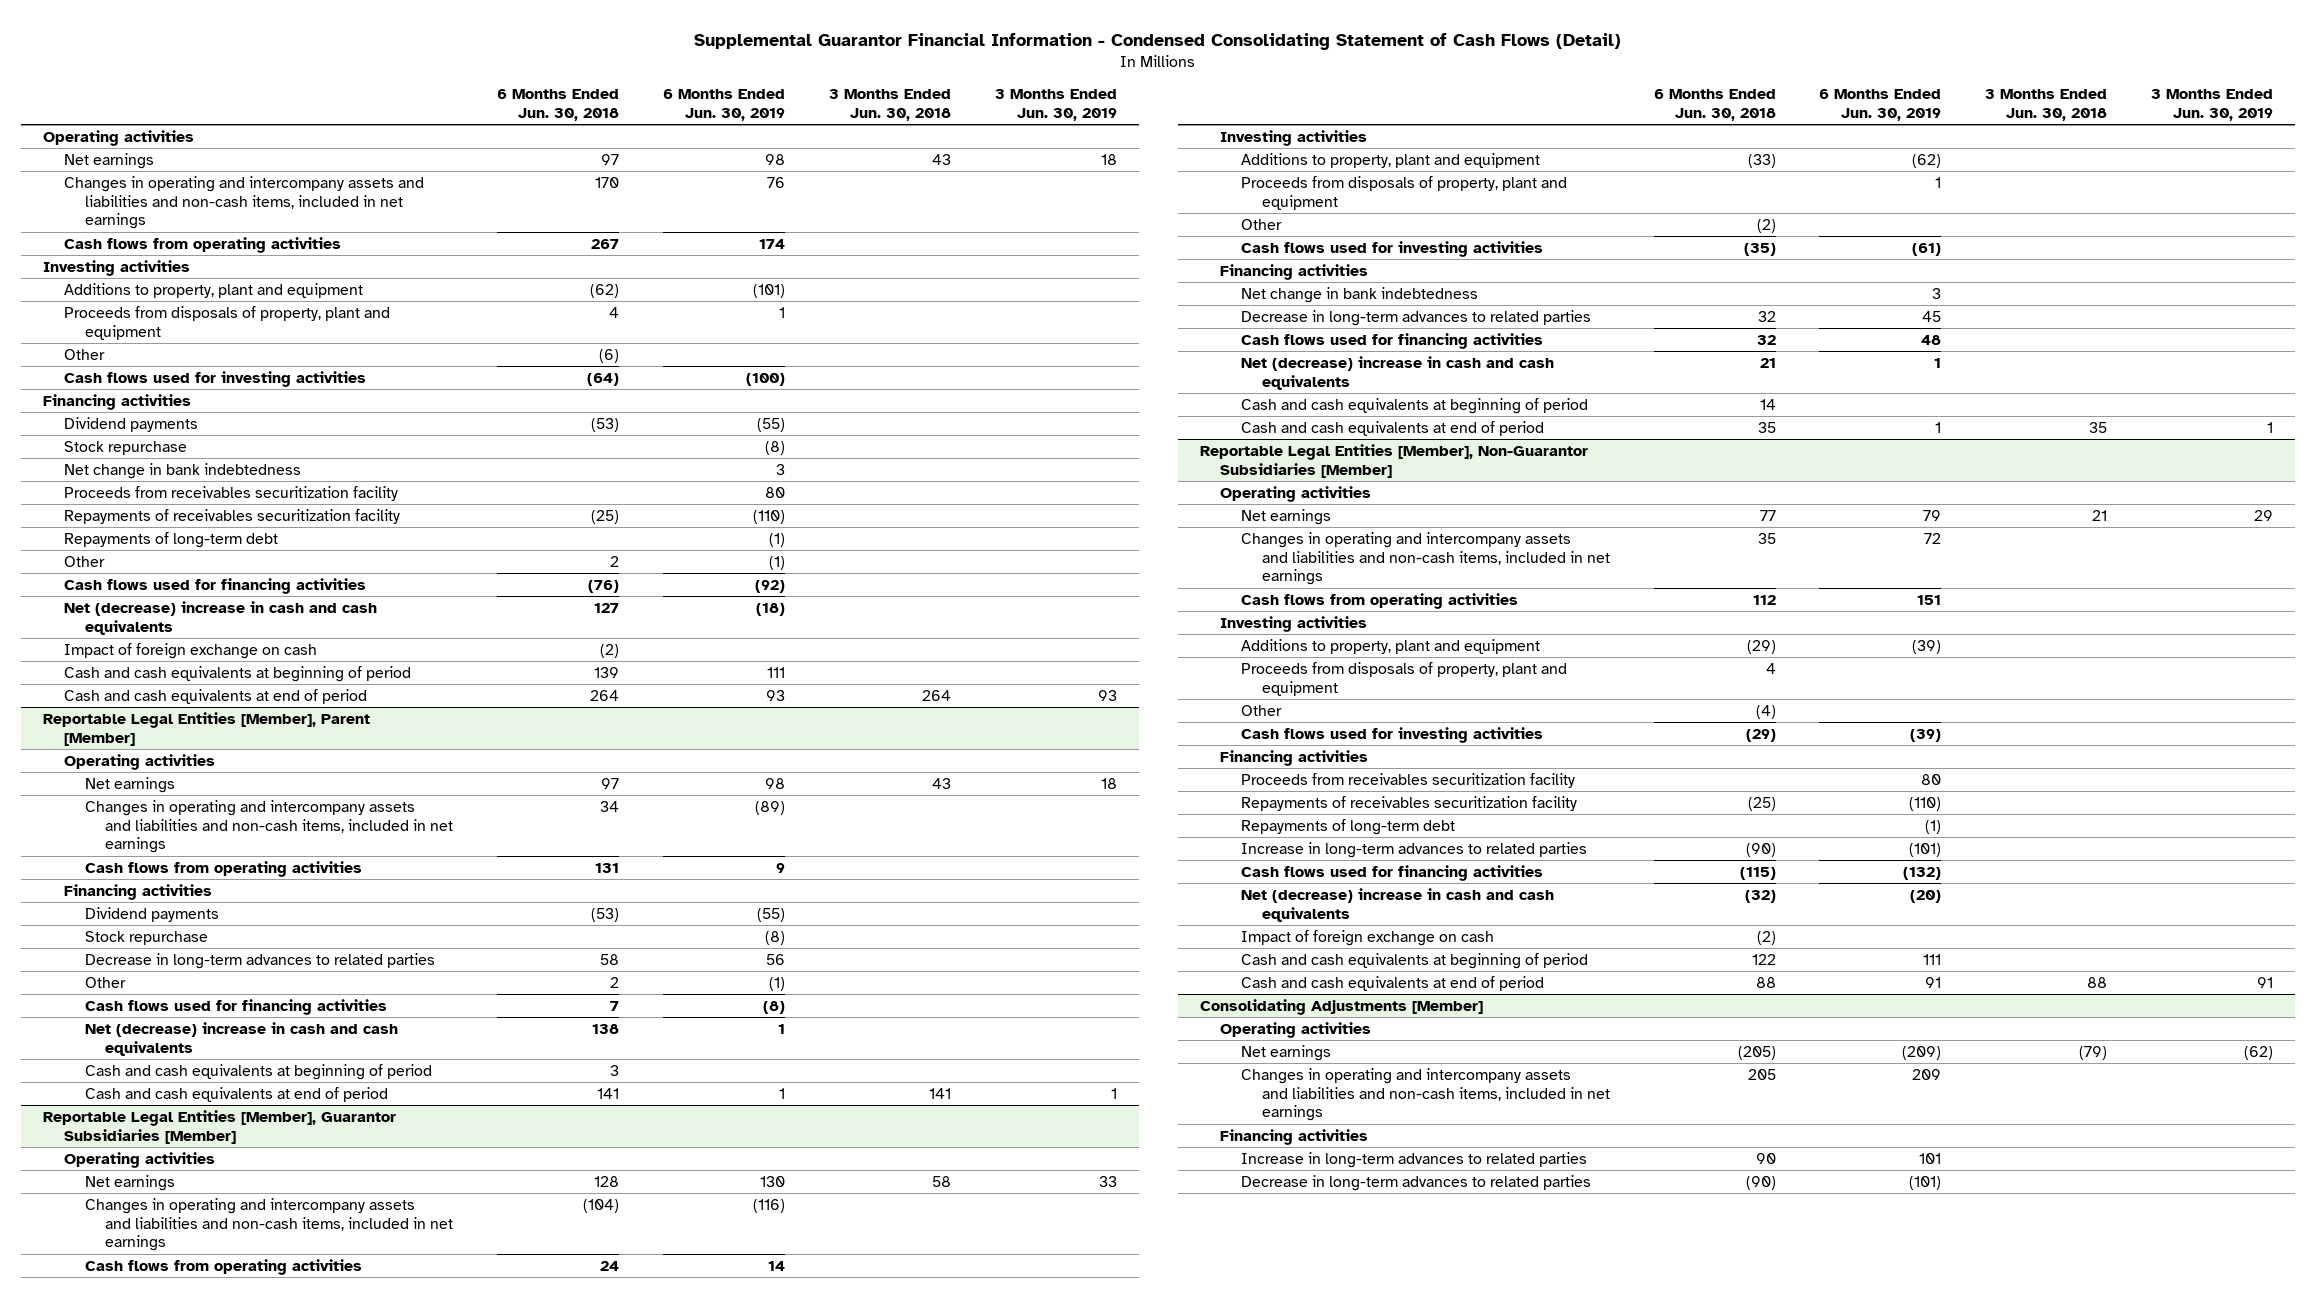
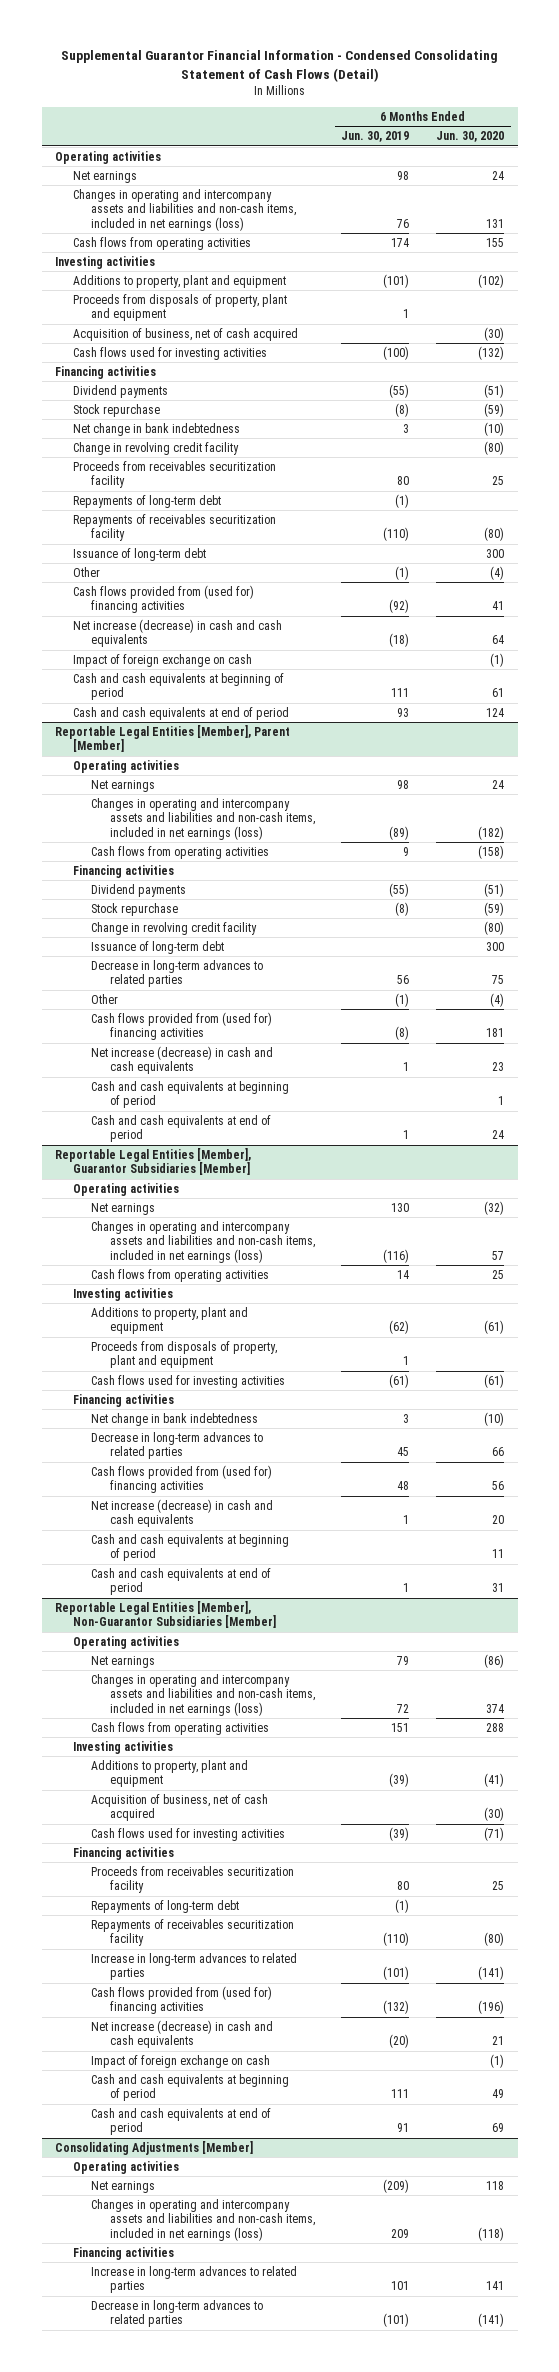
[497,89,620,121] 6 Months Ended Jun. 30, 2018 -> none
[829,89,952,121] 3 Months Ended Jun. 30, 2018 -> none
[994,89,1117,121] 3 Months Ended Jun. 30, 2019 -> none
none -> [436,131,505,143] Jun. 30, 2020
[64,176,425,230] Changes in operating and intercompany assets and liabilities and non-cash items, included in net earnings -> [73,188,297,231] Changes in operating and intercompany assets and liabilities and non-cash items, included in net earnings (loss)
[64,349,106,361] Other -> none
none -> [73,327,299,341] Acquisition of business, net of cash acquired
none -> [73,441,240,455] Change in revolving credit facility
[64,509,401,525] Repayments of receivables securitization facility -> [73,513,277,542] Repayments of receivables securitization facility
none -> [73,547,207,561] Issuance of long-term debt
[64,578,367,595] Cash flows used for financing activities -> [73,584,255,614] Cash flows provided from (used for) financing activities
[64,601,378,635] Net (decrease) increase in cash and cash equivalents -> [73,618,283,648] Net increase (decrease) in cash and cash equivalents
[84,800,454,854] Changes in operating and intercompany assets and liabilities and non-cash items, included in net earnings -> [91,797,315,840] Changes in operating and intercompany assets and liabilities and non-cash items, included in net earnings (loss)
none -> [91,921,258,935] Change in revolving credit facility
none -> [91,940,225,954] Issuance of long-term debt
[84,999,387,1016] Cash flows used for financing activities -> [91,1011,273,1041] Cash flows provided from (used for) financing activities
[84,1022,398,1056] Net (decrease) increase in cash and cash equivalents -> [91,1045,274,1075] Net increase (decrease) in cash and cash equivalents
[84,1198,454,1252] Changes in operating and intercompany assets and liabilities and non-cash items, included in net earnings -> [91,1220,315,1263] Changes in operating and intercompany assets and liabilities and non-cash items, included in net earnings (loss)
[1241,219,1283,231] Other -> none
[1241,333,1544,350] Cash flows used for financing activities -> [91,1464,273,1494] Cash flows provided from (used for) financing activities
[1241,356,1555,390] Net (decrease) increase in cash and cash equivalents -> [91,1498,274,1528] Net increase (decrease) in cash and cash equivalents
[1241,532,1610,586] Changes in operating and intercompany assets and liabilities and non-cash items, included in net earnings -> [91,1673,315,1716] Changes in operating and intercompany assets and liabilities and non-cash items, included in net earnings (loss)
[1241,662,1568,696] Proceeds from disposals of property, plant and equipment -> none
[1241,705,1283,717] Other -> none
none -> [91,1793,269,1822] Acquisition of business, net of cash acquired
[1241,796,1578,812] Repayments of receivables securitization facility -> [91,1918,295,1947] Repayments of receivables securitization facility
[1241,865,1544,882] Cash flows used for financing activities -> [91,1985,273,2015] Cash flows provided from (used for) financing activities
[1241,888,1555,922] Net (decrease) increase in cash and cash equivalents -> [91,2019,274,2049] Net increase (decrease) in cash and cash equivalents
[1241,1068,1610,1122] Changes in operating and intercompany assets and liabilities and non-cash items, included in net earnings -> [91,2198,315,2241] Changes in operating and intercompany assets and liabilities and non-cash items, included in net earnings (loss)

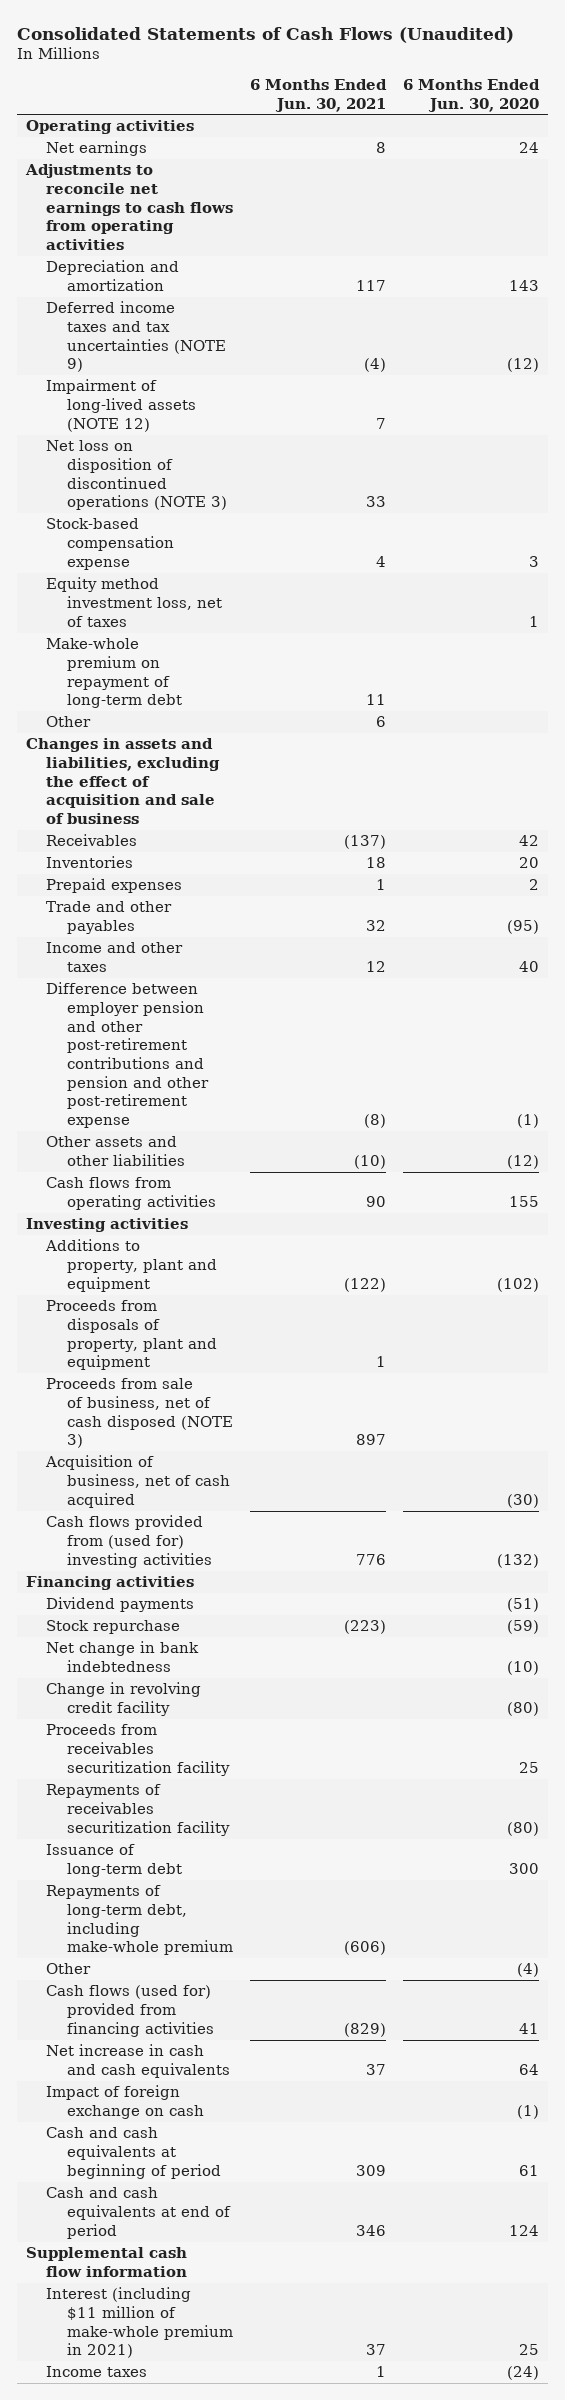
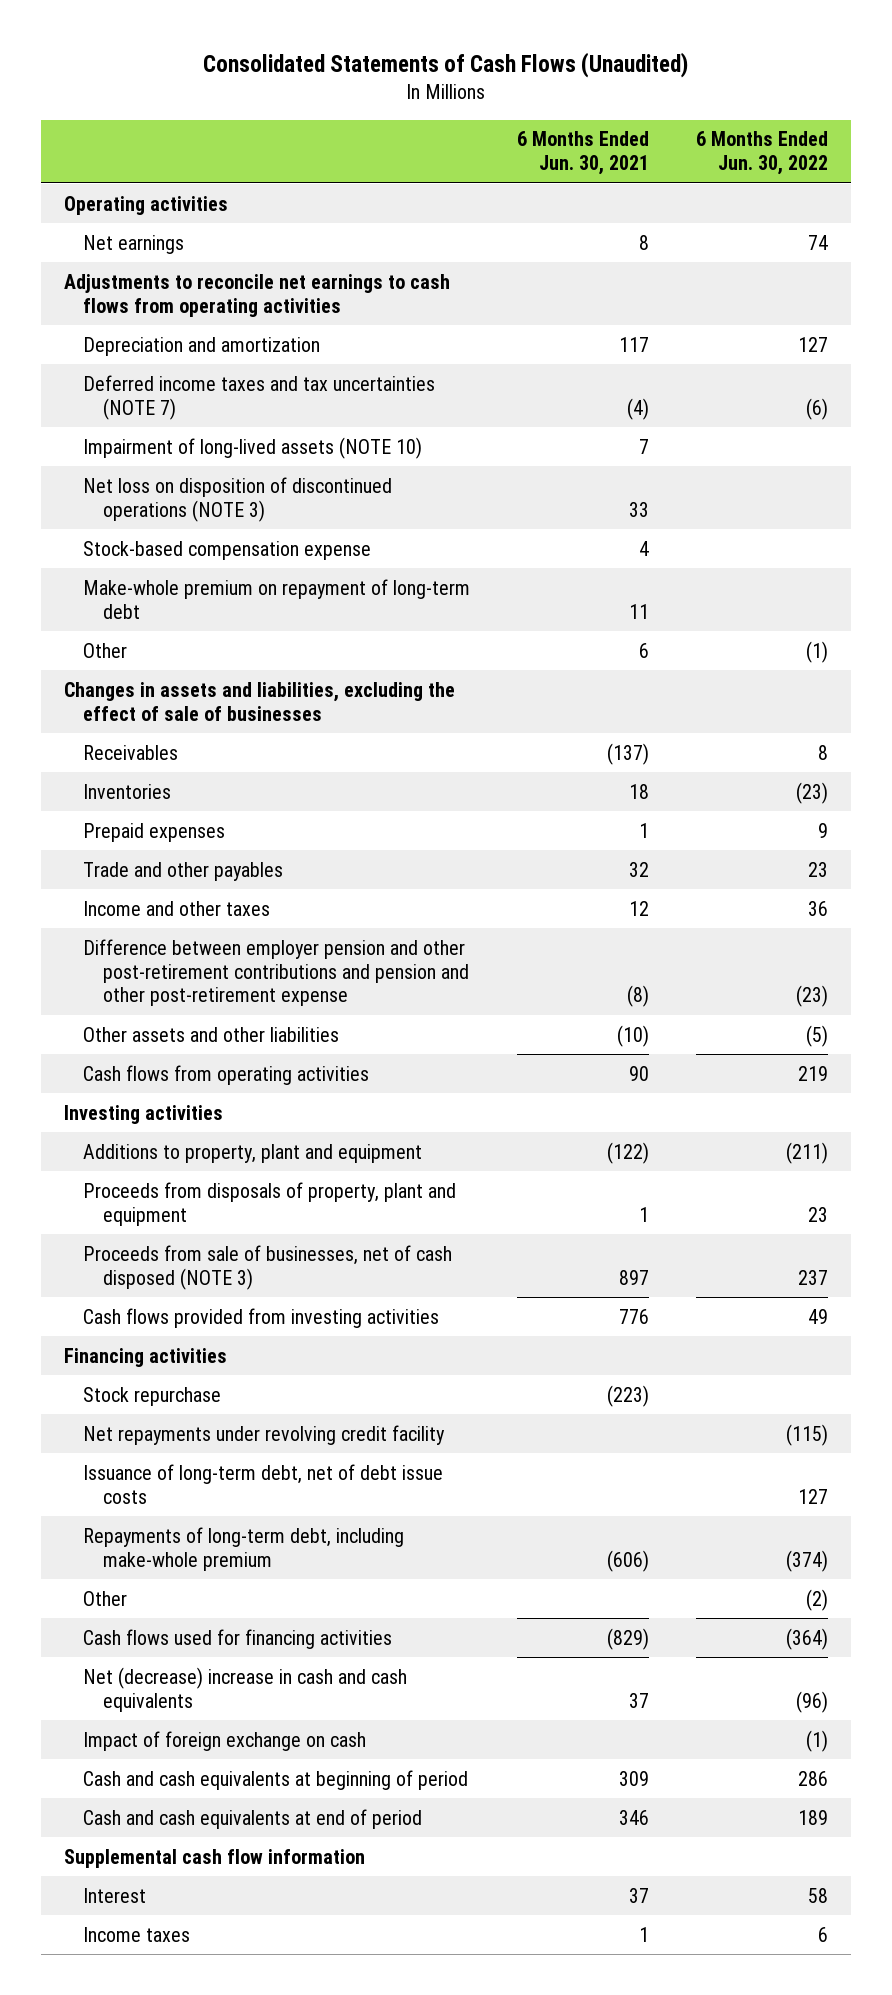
[403,78,541,112] 6 Months Ended Jun. 30, 2020 -> none
none -> [696,131,829,176] 6 Months Ended Jun. 30, 2022
[46,301,227,373] Deferred income taxes and tax uncertainties (NOTE 9) -> [83,374,436,420] Deferred income taxes and tax uncertainties (NOTE 7)
[46,379,197,432] Impairment of long-lived assets (NOTE 12) -> [83,436,423,459] Impairment of long-lived assets (NOTE 10)
[46,577,223,627] Equity method investment loss, net of taxes -> none
[25,738,221,824] Changes in assets and liabilities, excluding the effect of acquisition and sale of business -> [64,681,456,721] Changes in assets and liabilities, excluding the effect of sale of businesses
[45,1455,231,1508] Acquisition of business, net of cash acquired -> none
[46,1378,234,1449] Proceeds from sale of business, net of cash disposed (NOTE 3) -> [83,1244,453,1290] Proceeds from sale of businesses, net of cash disposed (NOTE 3)
[46,1515,213,1568] Cash flows provided from (used for) investing activities -> [83,1307,440,1328] Cash flows provided from investing activities
[46,1597,195,1613] Dividend payments -> none
[46,1641,200,1673] Net change in bank indebtedness -> none
[46,1724,231,1776] Proceeds from receivables securitization facility -> none
[46,1784,231,1836] Repayments of receivables securitization facility -> none
[46,1682,202,1717] Change in revolving credit facility -> [83,1424,446,1445] Net repayments under revolving credit facility
[46,1844,183,1878] Issuance of long-term debt -> [83,1463,444,1504] Issuance of long-term debt, net of debt issue costs
[46,1985,215,2037] Cash flows (used for) provided from financing activities -> [83,1628,393,1649] Cash flows used for financing activities
[46,2044,231,2079] Net increase in cash and cash equivalents -> [83,1666,408,1712] Net (decrease) increase in cash and cash equivalents
[46,2287,234,2359] Interest (including $11 million of make-whole premium in 2021) -> [83,1887,147,1903] Interest

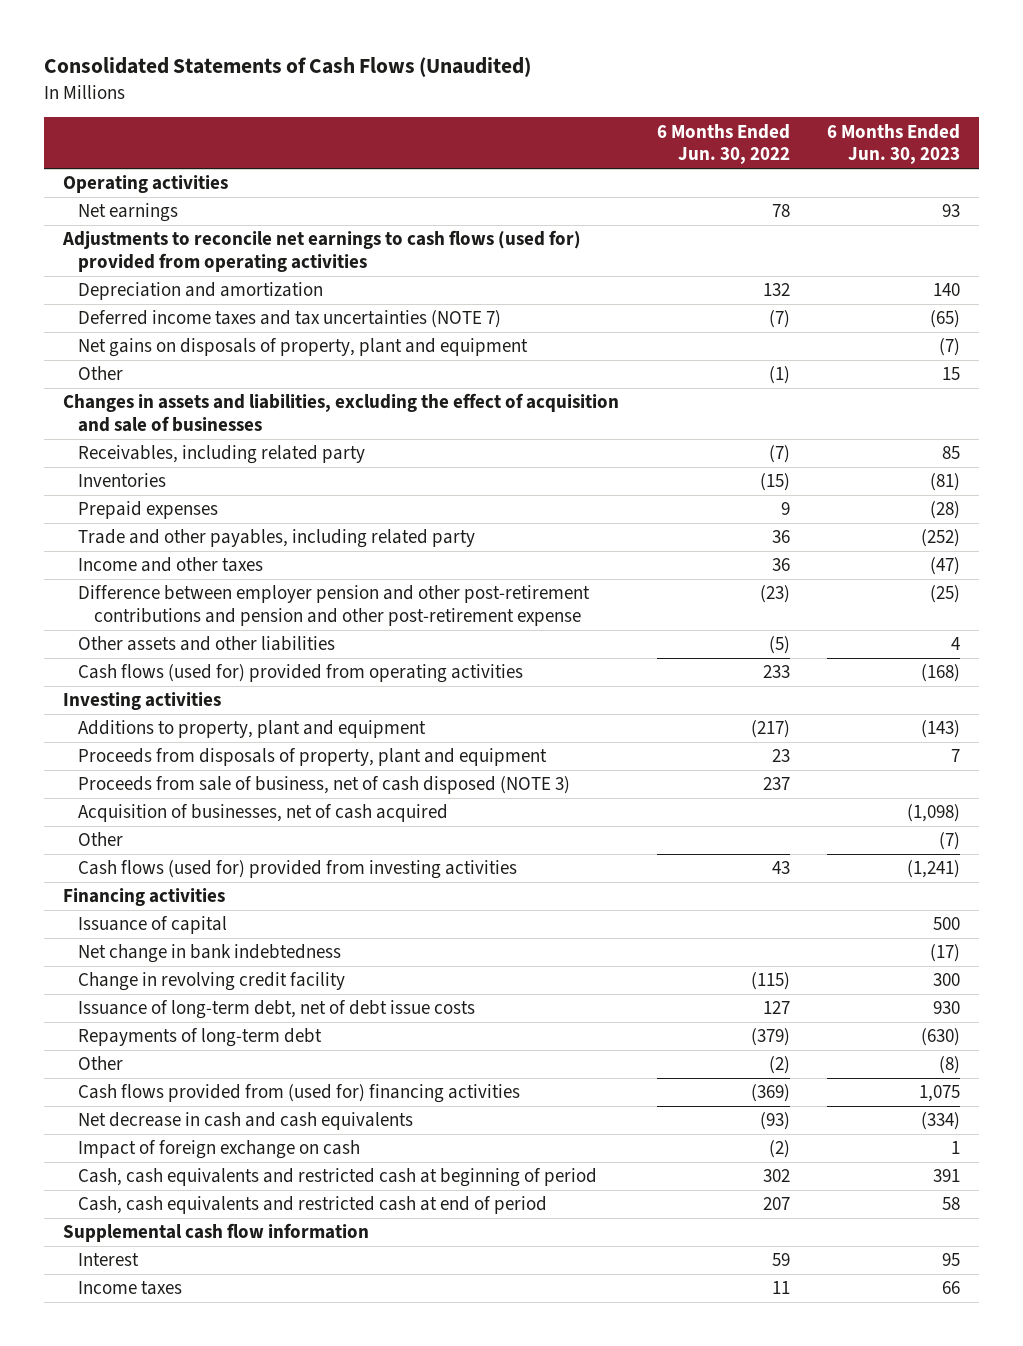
[517,131,650,176] 6 Months Ended Jun. 30, 2021 -> none
none -> [827,123,961,165] 6 Months Ended Jun. 30, 2023
[83,436,423,459] Impairment of long-lived assets (NOTE 10) -> none
[83,476,393,522] Net loss on disposition of discontinued operations (NOTE 3) -> none
[83,540,372,560] Stock-based compensation expense -> none
[83,578,471,619] Make-whole premium on repayment of long-term debt -> none
[808,234,829,250] 74 -> [771,204,790,218] 78
[64,273,451,317] Adjustments to reconcile net earnings to cash flows from operating activities -> [61,230,581,272] Adjustments to reconcile net earnings to cash flows (used for) provided from operating activities
[798,336,829,352] 127 -> [762,283,790,297] 132
[806,397,829,420] (6) -> [768,310,790,329] (7)
none -> [78,338,529,358] Net gains on disposals of property, plant and equipment
[64,681,456,721] Changes in assets and liabilities, excluding the effect of sale of businesses -> [62,393,619,432] Changes in assets and liabilities, excluding the effect of acquisition and sale of businesses
[83,744,179,760] Receivables -> [78,445,366,465] Receivables, including related party
[818,744,829,760] 8 -> [768,445,790,464] (7)
[796,781,829,804] (23) -> [759,473,790,492] (15)
[83,861,284,881] Trade and other payables -> [78,529,476,549] Trade and other payables, including related party
[808,861,829,877] 23 -> [771,530,790,544] 36
[83,1064,370,1085] Cash flows from operating activities -> [78,664,524,684] Cash flows (used for) provided from operating activities
[798,1065,829,1081] 219 -> [762,665,790,679] 233
[786,1141,829,1164] (211) -> [750,720,790,739] (217)
[83,1244,453,1290] Proceeds from sale of businesses, net of cash disposed (NOTE 3) -> [78,776,571,795] Proceeds from sale of business, net of cash disposed (NOTE 3)
none -> [78,804,449,823] Acquisition of businesses, net of cash acquired
none -> [78,832,124,847] Other
[83,1307,440,1328] Cash flows provided from investing activities -> [78,860,518,880] Cash flows (used for) provided from investing activities
[808,1308,829,1324] 49 -> [771,861,790,875] 43
[83,1386,222,1406] Stock repurchase -> none
none -> [78,916,228,935] Issuance of capital
none -> [78,944,342,964] Net change in bank indebtedness
[83,1424,446,1445] Net repayments under revolving credit facility -> [78,972,346,992] Change in revolving credit facility
[83,1526,405,1571] Repayments of long-term debt, including make-whole premium -> [78,1028,323,1048] Repayments of long-term debt
[786,1549,829,1572] (374) -> [750,1028,790,1047] (379)
[83,1628,393,1649] Cash flows used for financing activities -> [78,1084,521,1104] Cash flows provided from (used for) financing activities
[786,1627,829,1650] (364) -> [750,1084,790,1103] (369)
[83,1666,408,1712] Net (decrease) increase in cash and cash equivalents -> [78,1112,414,1131] Net decrease in cash and cash equivalents
[796,1690,829,1713] (96) -> [759,1112,790,1131] (93)
[806,1729,829,1752] (1) -> [768,1140,790,1159] (2)
[83,1769,469,1790] Cash and cash equivalents at beginning of period -> [78,1168,598,1188] Cash, cash equivalents and restricted cash at beginning of period
[798,1770,829,1786] 286 -> [762,1169,790,1183] 302
[83,1808,423,1829] Cash and cash equivalents at end of period -> [78,1196,548,1215] Cash, cash equivalents and restricted cash at end of period
[798,1809,829,1825] 189 -> [762,1197,790,1211] 207
[808,1887,829,1903] 58 -> [771,1253,790,1267] 59
[818,1926,829,1942] 6 -> [771,1281,790,1295] 11

